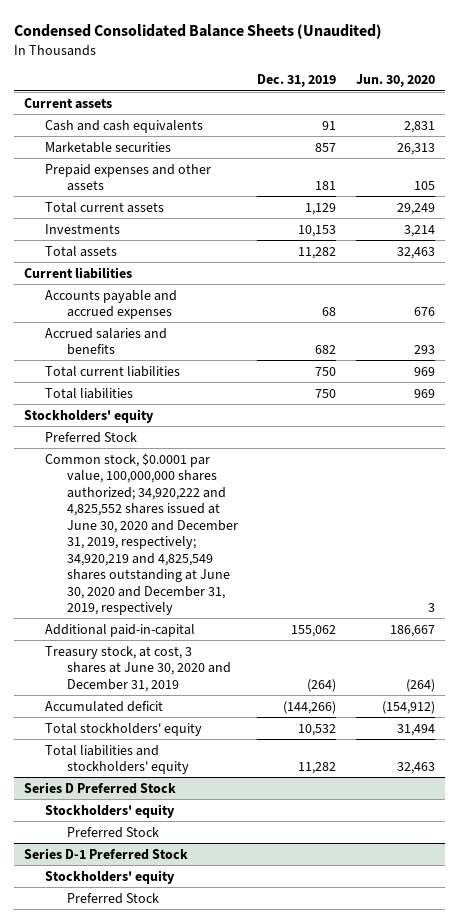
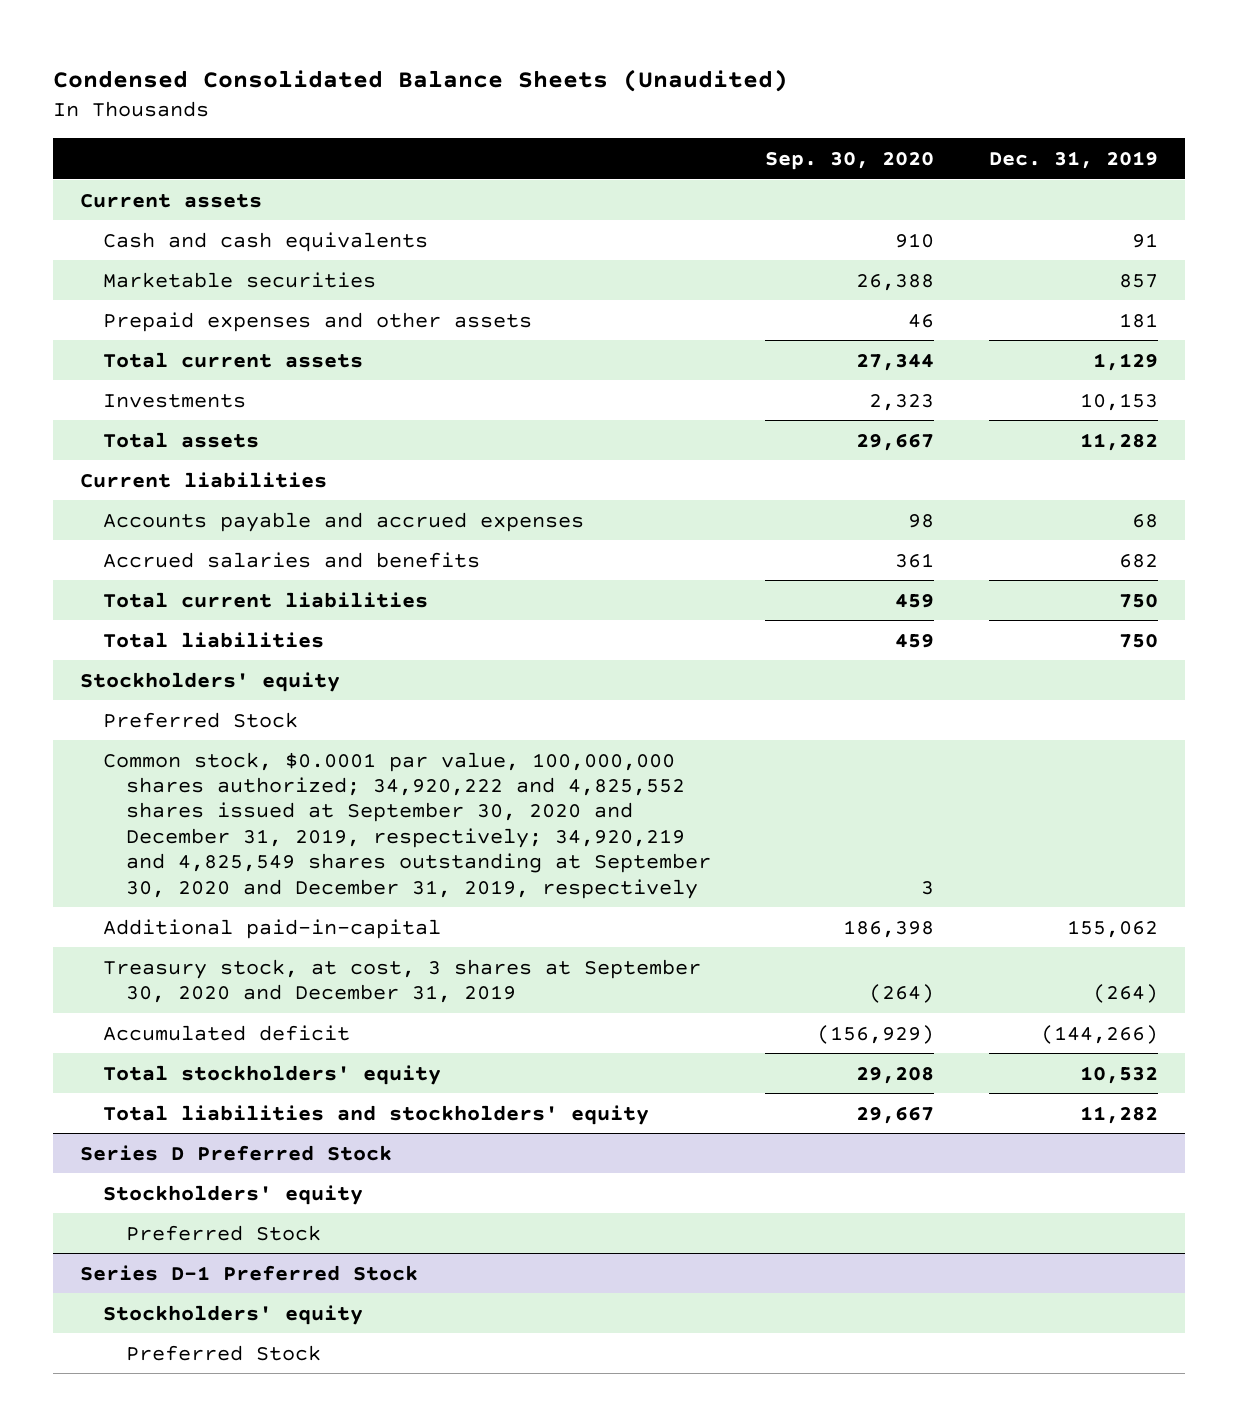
[355,74,435,88] Jun. 30, 2020 -> none
none -> [765,151,935,170] Sep. 30, 2020
[45,452,238,616] Common stock, $0.0001 par value, 100,000,000 shares authorized; 34,920,222 and 4,825,552 shares issued at June 30, 2020 and December 31, 2019, respectively; 34,920,219 and 4,825,549 shares outstanding at June 30, 2020 and December 31, 2019, respectively -> [102,751,712,899] Common stock, $0.0001 par value, 100,000,000 shares authorized; 34,920,222 and 4,825,552 shares issued at September 30, 2020 and December 31, 2019, respectively; 34,920,219 and 4,825,549 shares outstanding at September 30, 2020 and December 31, 2019, respectively
[45,645,231,692] Treasury stock, at cost, 3 shares at June 30, 2020 and December 31, 2019 -> [102,958,701,1004] Treasury stock, at cost, 3 shares at September 30, 2020 and December 31, 2019

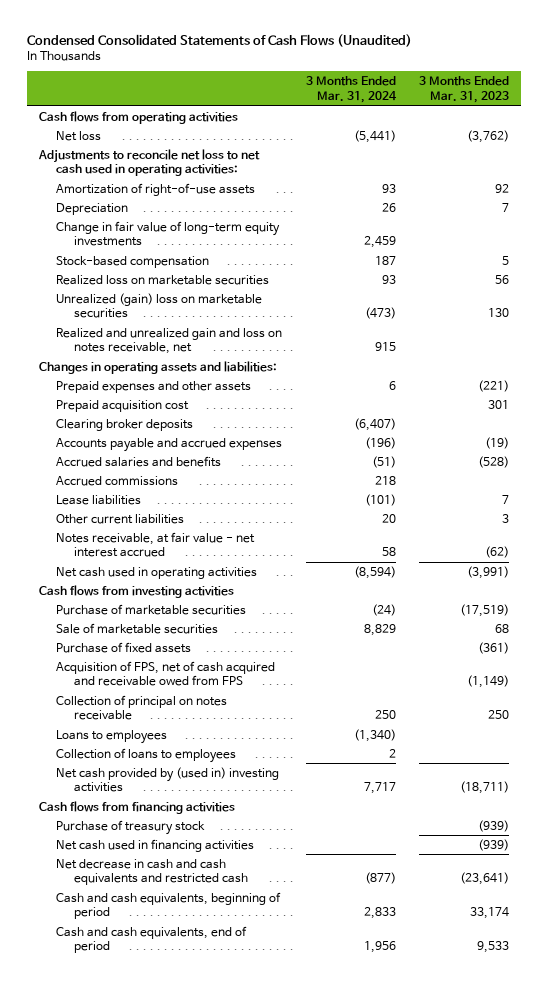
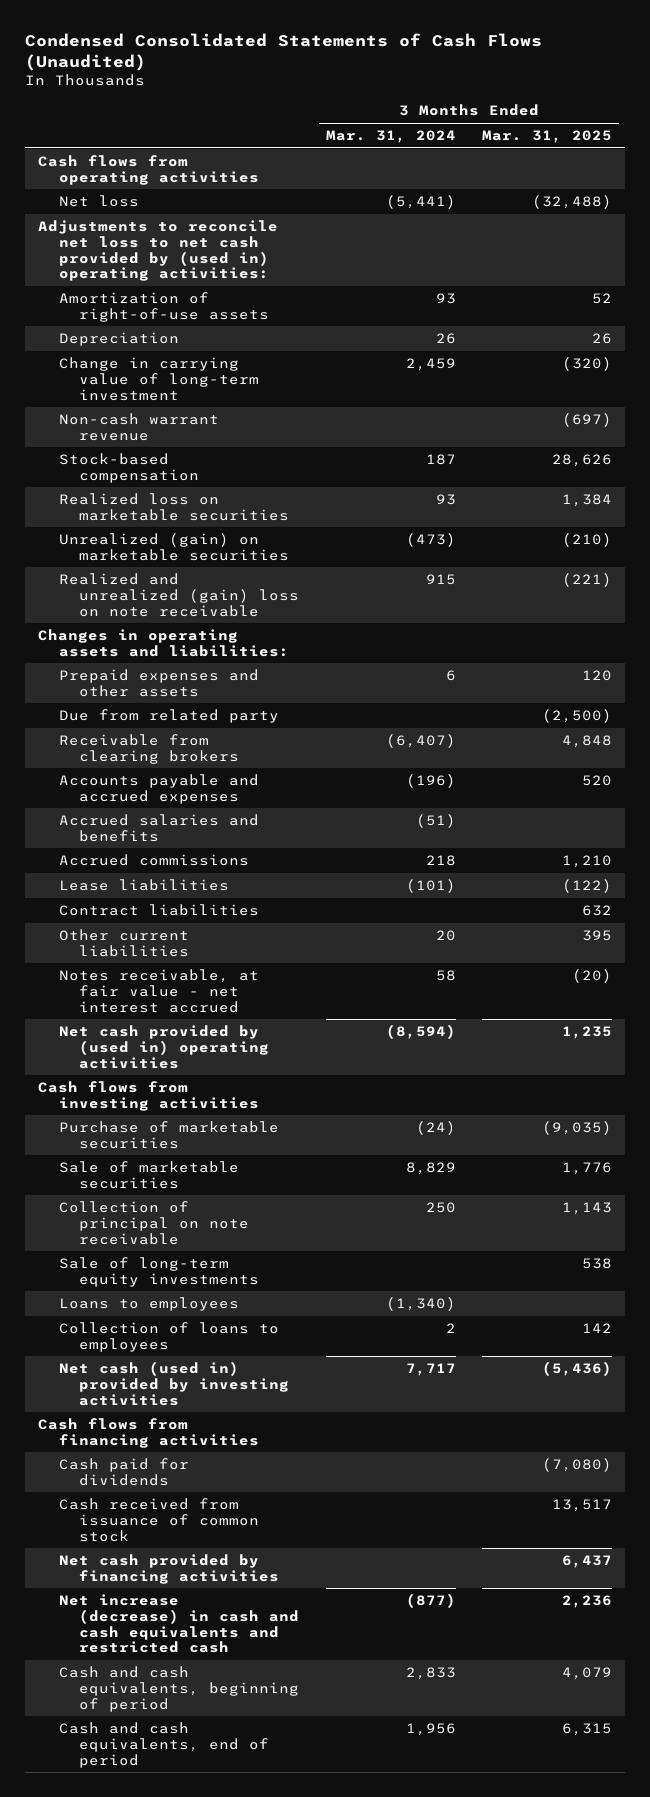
[419,76,510,103] 3 Months Ended Mar. 31, 2023 -> none
none -> [482,130,613,144] Mar. 31, 2025
[37,148,260,177] Adjustments to reconcile net loss to net cash used in operating activities: -> [38,220,279,282] Adjustments to reconcile net loss to net cash provided by (used in) operating activities:
[56,220,281,247] Change in fair value of long-term equity investments -> [58,357,260,401] Change in carrying value of long-term investment
none -> [58,413,219,441] Non-cash warrant revenue
[56,292,263,319] Unrealized (gain) loss on marketable securities -> [58,533,290,561] Unrealized (gain) on marketable securities
[56,327,283,355] Realized and unrealized gain and loss on notes receivable, net -> [58,573,300,617] Realized and unrealized (gain) loss on note receivable
[56,399,190,412] Prepaid acquisition cost -> none
none -> [58,709,279,724] Due from related party
[56,418,194,431] Clearing broker deposits -> [58,734,240,764] Receivable from clearing brokers
none -> [58,904,259,917] Contract liabilities
[56,566,258,579] Net cash used in operating activities -> [58,1025,270,1069] Net cash provided by (used in) operating activities
[56,641,192,653] Purchase of fixed assets -> none
[56,660,276,687] Acquisition of FPS, net of cash acquired and receivable owed from FPS -> none
[56,694,228,721] Collection of principal on notes receivable -> [58,1201,250,1245] Collection of principal on note receivable
none -> [58,1257,260,1287] Sale of long-term equity investments
[56,766,280,793] Net cash provided by (used in) investing activities -> [58,1361,290,1406] Net cash (used in) provided by investing activities
[56,819,206,835] Purchase of treasury stock -> none
none -> [58,1458,189,1486] Cash paid for dividends
none -> [58,1498,260,1542] Cash received from issuance of common stock
[56,838,255,852] Net cash used in financing activities -> [58,1554,280,1584] Net cash provided by financing activities
[56,858,248,886] Net decrease in cash and cash equivalents and restricted cash -> [58,1594,300,1654] Net increase (decrease) in cash and cash equivalents and restricted cash

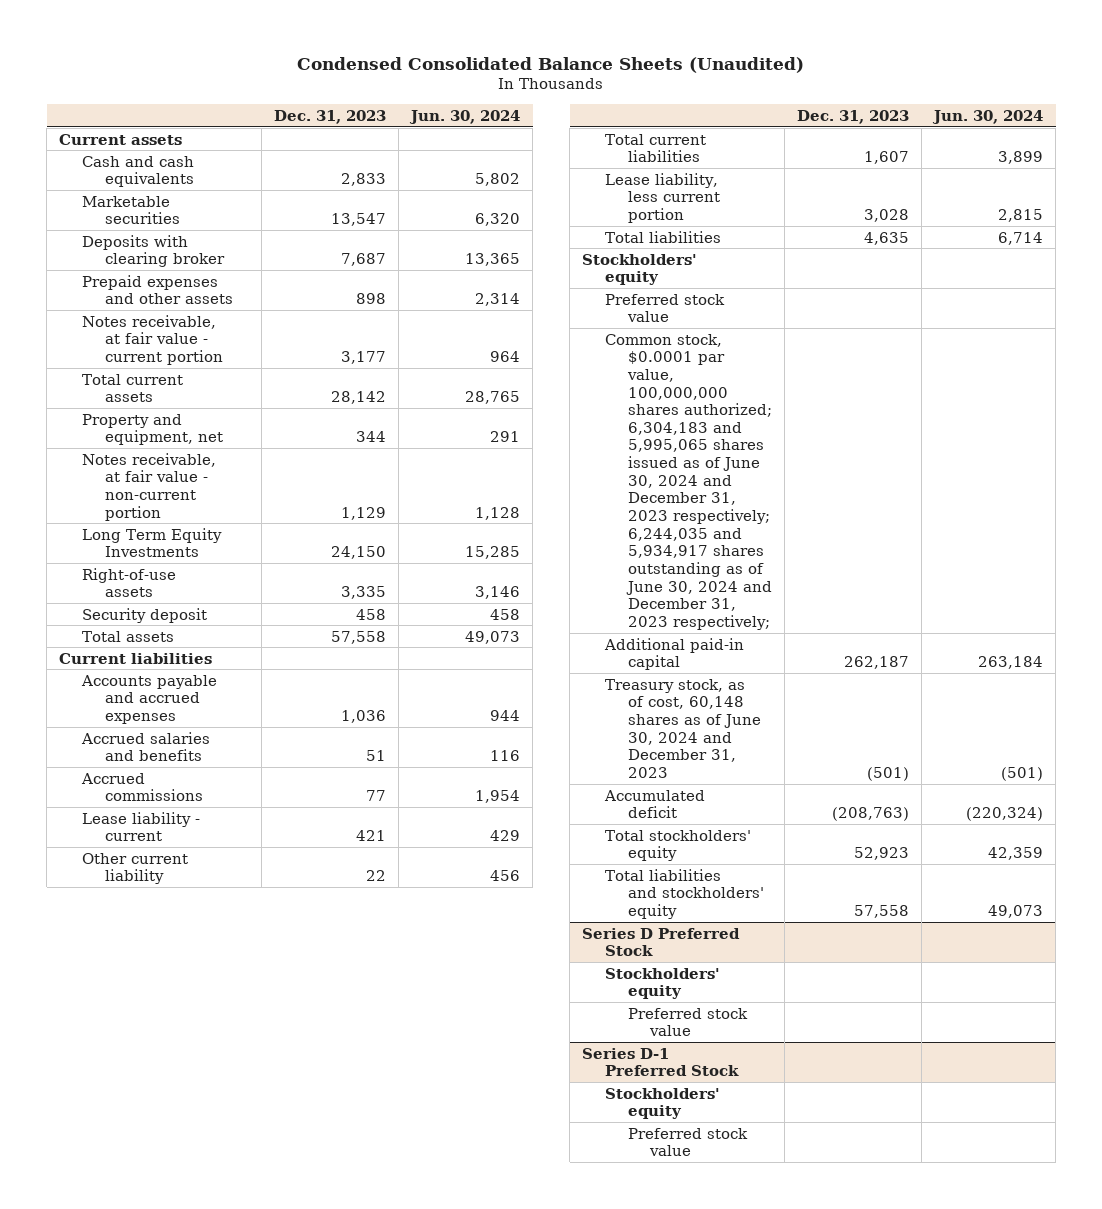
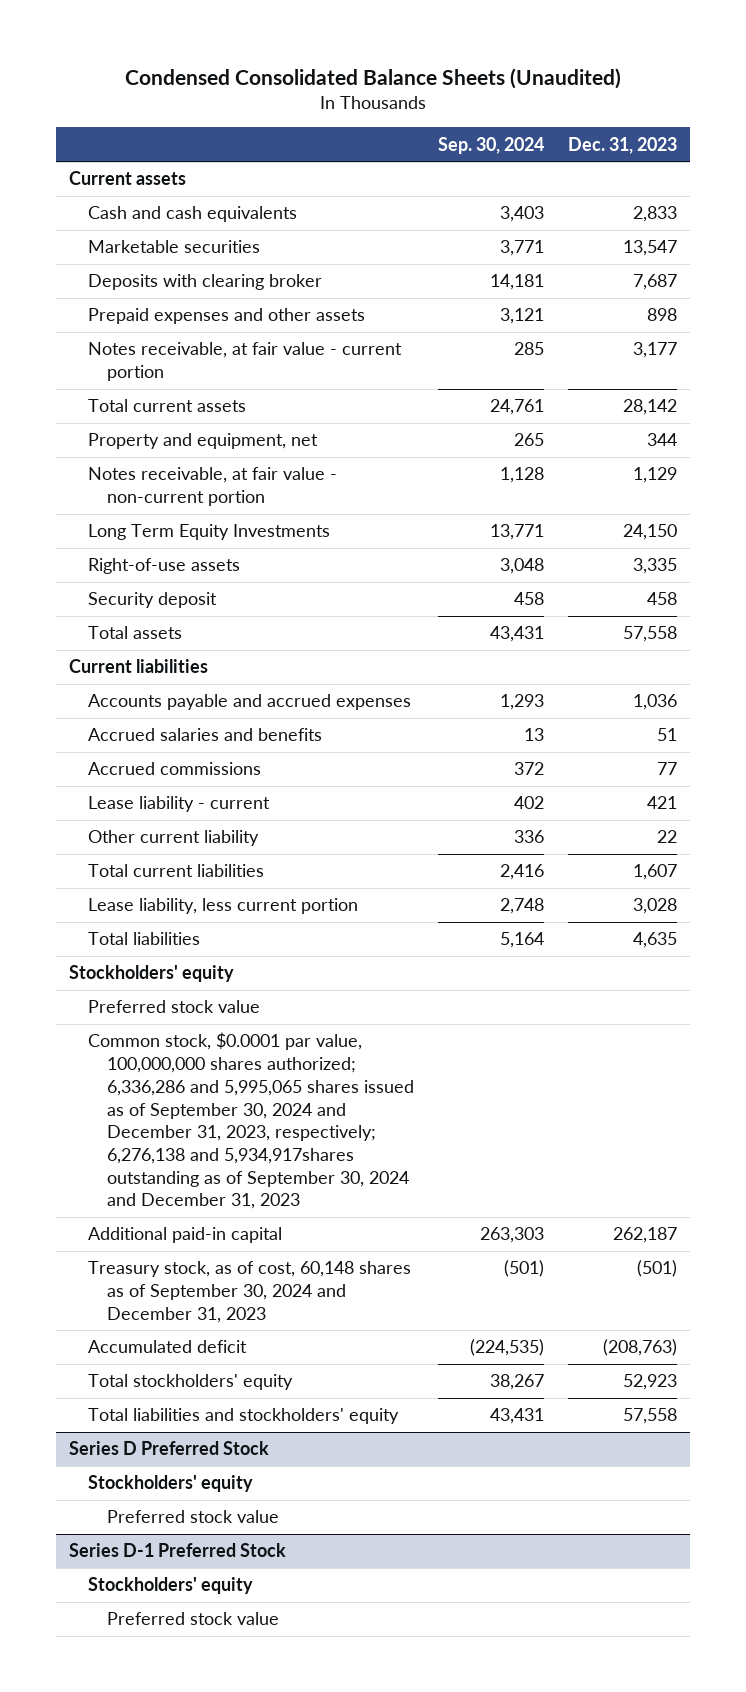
[409,109,521,124] Jun. 30, 2024 -> none
none -> [438,136,545,154] Sep. 30, 2024
[604,333,772,630] Common stock, $0.0001 par value, 100,000,000 shares authorized; 6,304,183 and 5,995,065 shares issued as of June 30, 2024 and December 31, 2023 respectively; 6,244,035 and 5,934,917 shares outstanding as of June 30, 2024 and December 31, 2023 respectively; -> [87,1032,414,1210] Common stock, $0.0001 par value, 100,000,000 shares authorized; 6,336,286 and 5,995,065 shares issued as of September 30, 2024 and December 31, 2023, respectively; 6,276,138 and 5,934,917shares outstanding as of September 30, 2024 and December 31, 2023
[604,678,761,778] Treasury stock, as of cost, 60,148 shares as of June 30, 2024 and December 31, 2023 -> [87,1261,411,1323] Treasury stock, as of cost, 60,148 shares as of September 30, 2024 and December 31, 2023

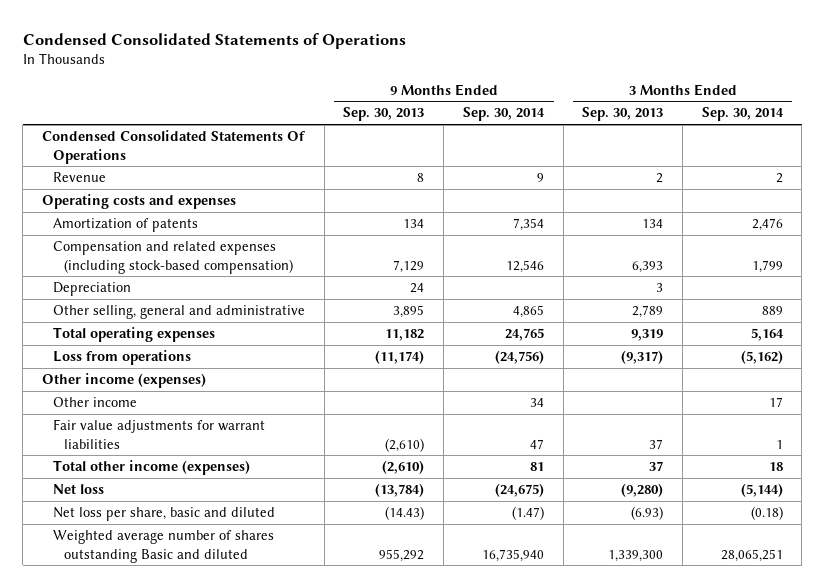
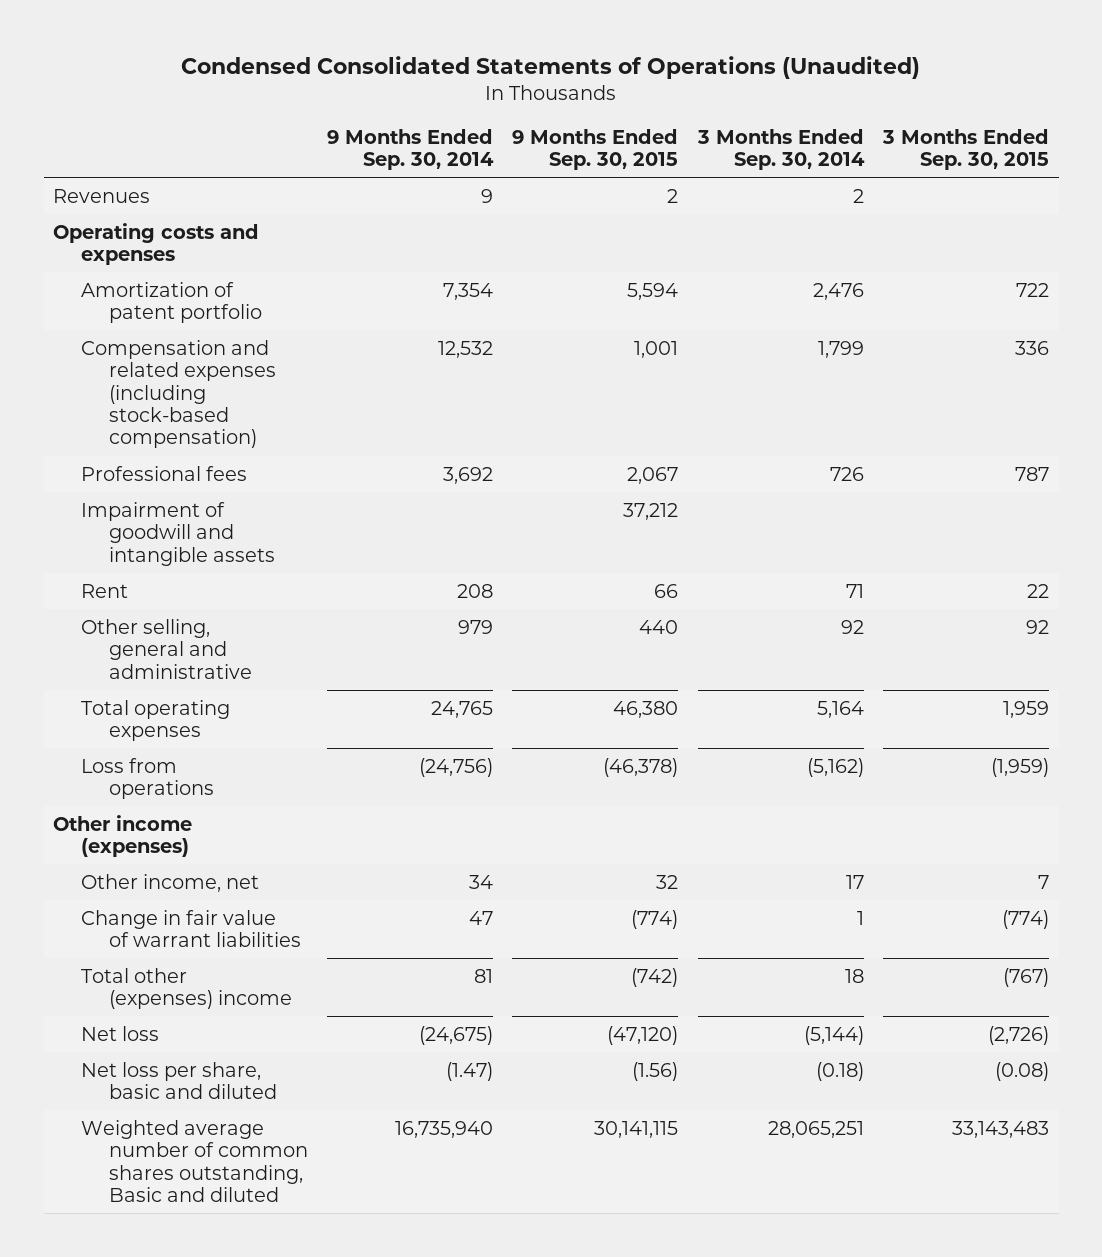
[22,32,406,49] Condensed Consolidated Statements of Operations -> [181,55,921,79] Condensed Consolidated Statements of Operations (Unaudited)
[343,107,425,122] Sep. 30, 2013 -> none
[582,107,664,122] Sep. 30, 2013 -> none
none -> [512,128,679,171] 9 Months Ended Sep. 30, 2015
none -> [881,128,1049,171] 3 Months Ended Sep. 30, 2015
[41,130,306,164] Condensed Consolidated Statements Of Operations -> none
[53,172,107,183] Revenue -> [53,188,151,203] Revenues
[53,282,132,297] Depreciation -> none
[53,218,199,233] Amortization of patents -> [81,281,262,324] Amortization of patent portfolio
[505,259,544,273] 12,546 -> [437,340,493,358] 12,532
none -> [81,465,248,481] Professional fees
none -> [81,501,275,566] Impairment of goodwill and intangible assets
none -> [81,583,129,598] Rent
[512,305,544,319] 4,865 -> [457,619,493,634] 979
[761,306,783,316] 889 -> [840,619,864,634] 92
[53,397,138,408] Other income -> [81,873,260,892] Other income, net
[53,419,266,449] Fair value adjustments for warrant liabilities -> [81,909,301,948] Change in fair value of warrant liabilities
[53,460,251,476] Total other income (expenses) -> [81,967,292,1010] Total other (expenses) income
[53,530,275,563] Weighted average number of shares outstanding Basic and diluted -> [81,1119,308,1202] Weighted average number of common shares outstanding, Basic and diluted

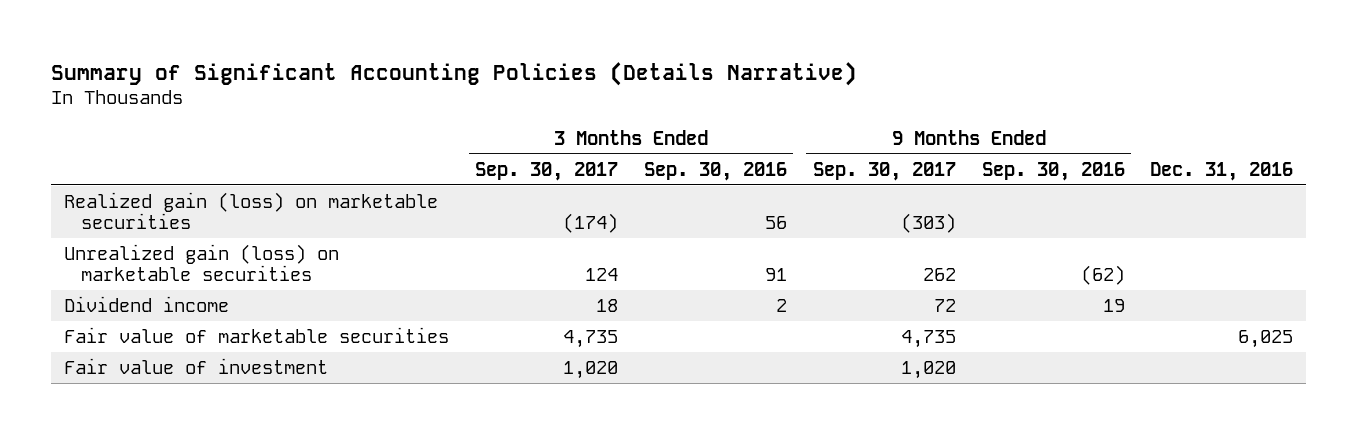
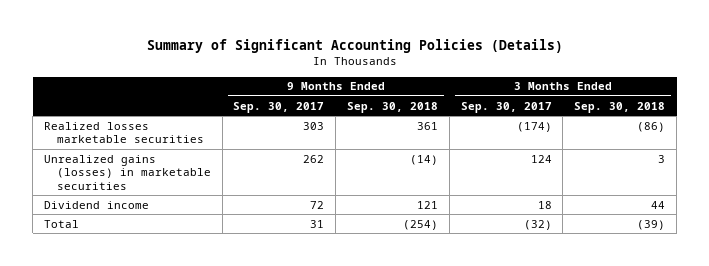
[51,61,858,86] Summary of Significant Accounting Policies (Details Narrative) -> [146,39,563,54] Summary of Significant Accounting Policies (Details)
[643,161,787,181] Sep. 30, 2016 -> none
[981,161,1125,181] Sep. 30, 2016 -> none
[1150,161,1294,181] Dec. 31, 2016 -> none
none -> [346,101,438,113] Sep. 30, 2018
none -> [574,101,666,113] Sep. 30, 2018
[64,191,439,230] Realized gain (loss) on marketable securities -> [44,121,204,144] Realized losses marketable securities
[900,213,956,234] (303) -> [303,121,325,130] 303
[64,243,340,282] Unrealized gain (loss) on marketable securities -> [44,154,211,190] Unrealized gains (losses) in marketable securities
[64,326,450,343] Fair value of marketable securities -> none
[64,357,329,374] Fair value of investment -> none
none -> [44,219,80,228] Total

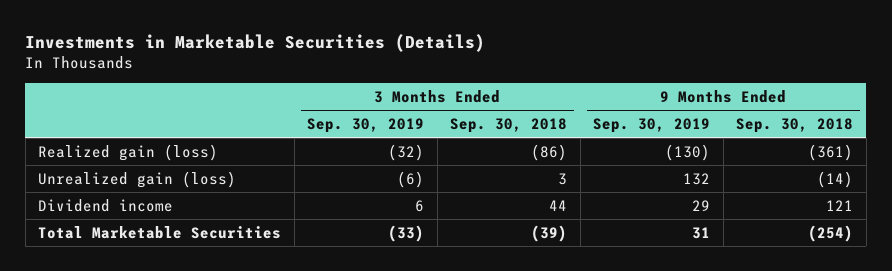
[146,39,563,54] Summary of Significant Accounting Policies (Details) -> [25,34,486,53] Investments in Marketable Securities (Details)
[233,101,325,113] Sep. 30, 2017 -> none
[460,101,552,113] Sep. 30, 2017 -> none
none -> [307,118,425,134] Sep. 30, 2019
none -> [593,118,711,134] Sep. 30, 2019
[44,121,204,144] Realized losses marketable securities -> [38,143,219,161] Realized gain (loss)
[416,121,438,130] 361 -> [808,143,854,161] (361)
[44,154,211,190] Unrealized gains (losses) in marketable securities -> [38,170,237,188] Unrealized gain (loss)
[44,219,80,228] Total -> [38,225,282,239] Total Marketable Securities

